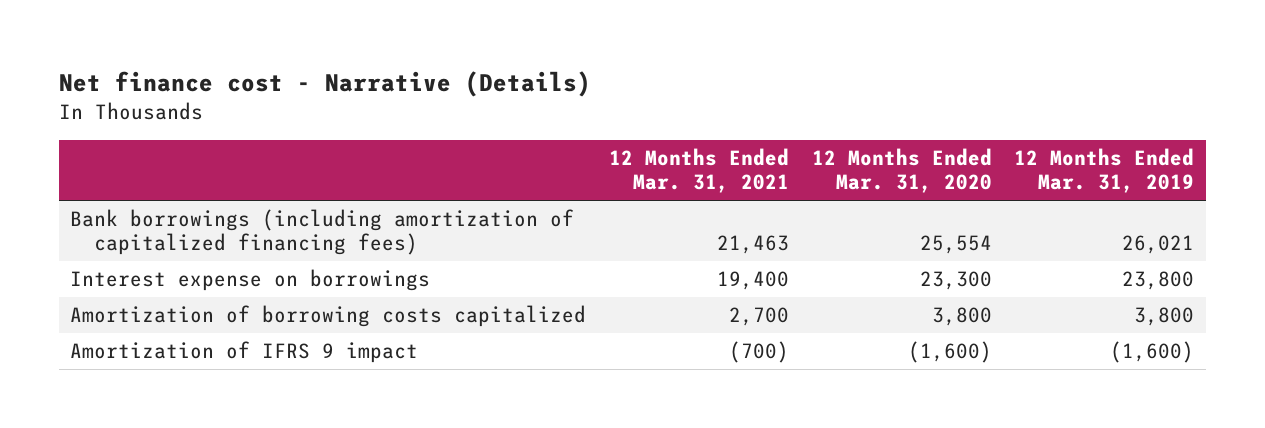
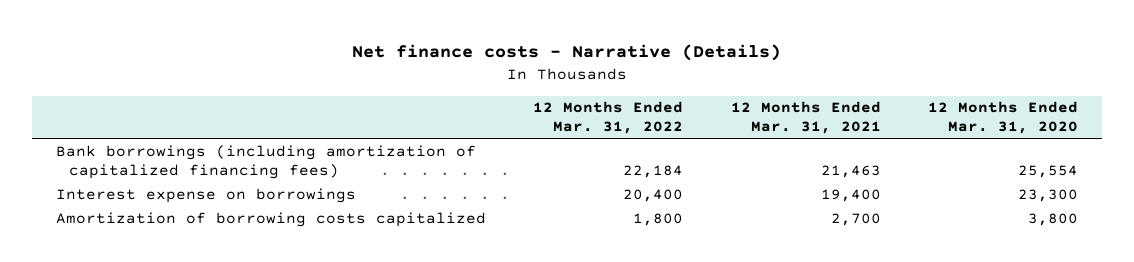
[59,71,592,98] Net finance cost - Narrative (Details) -> [352,44,782,62] Net finance costs - Narrative (Details)
[1014,148,1195,194] 12 Months Ended Mar. 31, 2019 -> none
none -> [533,101,684,135] 12 Months Ended Mar. 31, 2022
[70,341,419,364] Amortization of IFRS 9 impact -> none

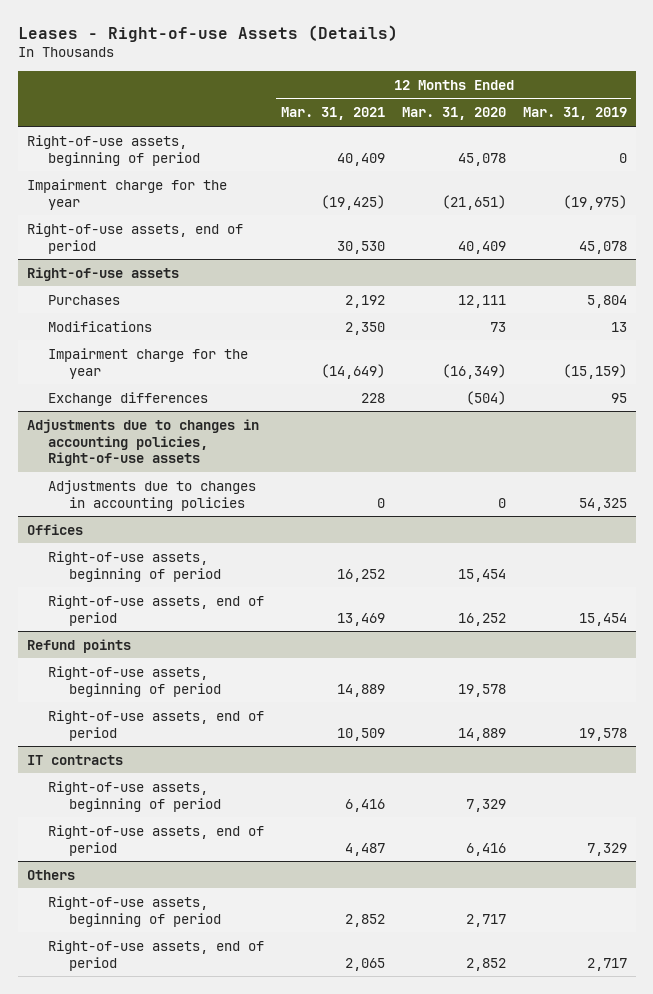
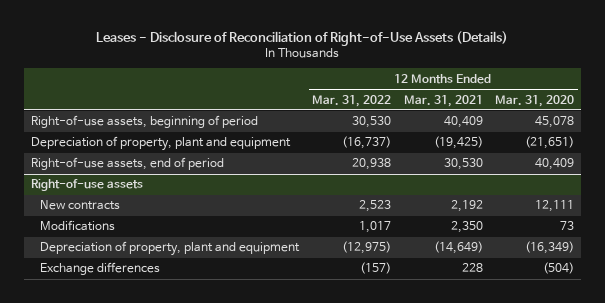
[17,25,398,43] Leases - Right-of-use Assets (Details) -> [96,30,509,46] Leases - Disclosure of Reconciliation of Right-of-Use Assets (Details)
[522,107,627,121] Mar. 31, 2019 -> none
none -> [311,94,391,107] Mar. 31, 2022
[26,178,227,210] Impairment charge for the year -> [30,136,291,152] Depreciation of property, plant and equipment
[47,294,120,305] Purchases -> [40,200,121,211] New contracts
[47,347,248,379] Impairment charge for the year -> [40,241,301,257] Depreciation of property, plant and equipment
[26,418,259,467] Adjustments due to changes in accounting policies, Right-of-use assets -> none
[47,479,256,511] Adjustments due to changes in accounting policies -> none
[26,523,83,535] Offices -> none
[47,550,221,582] Right-of-use assets, beginning of period -> none
[47,594,264,626] Right-of-use assets, end of period -> none
[26,638,131,653] Refund points -> none
[47,665,221,697] Right-of-use assets, beginning of period -> none
[47,709,264,741] Right-of-use assets, end of period -> none
[26,754,123,765] IT contracts -> none
[47,780,221,812] Right-of-use assets, beginning of period -> none
[47,824,264,856] Right-of-use assets, end of period -> none
[26,869,75,880] Others -> none
[47,895,221,927] Right-of-use assets, beginning of period -> none
[47,939,264,971] Right-of-use assets, end of period -> none

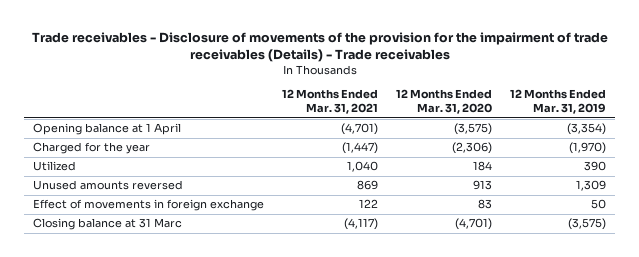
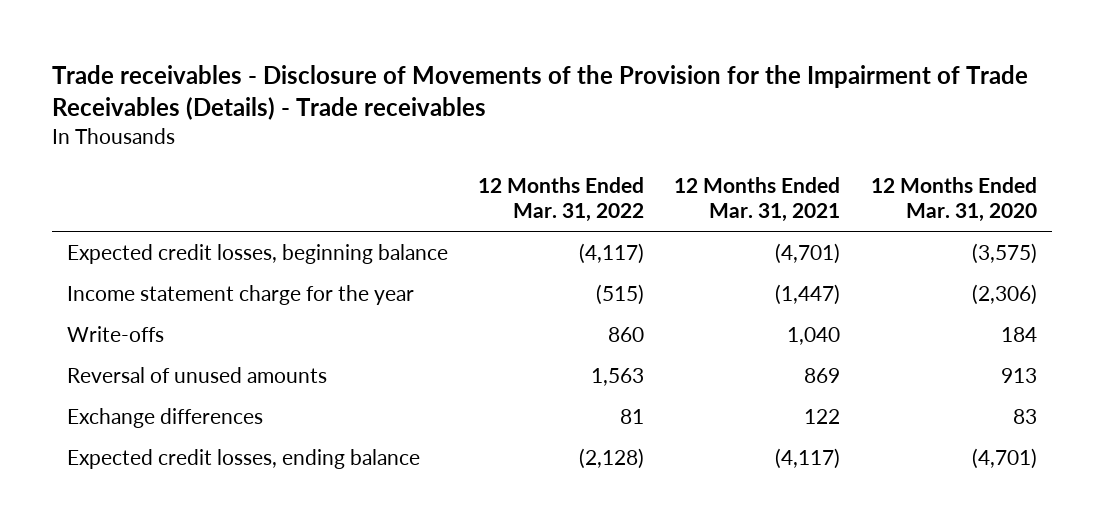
[31,31,608,62] Trade receivables - Disclosure of movements of the provision for the impairment of trade receivables (Details) - Trade receivables -> [51,64,1028,121] Trade receivables - Disclosure of Movements of the Provision for the Impairment of Trade Receivables (Details) - Trade receivables
[509,89,606,115] 12 Months Ended Mar. 31, 2019 -> none
none -> [478,176,645,223] 12 Months Ended Mar. 31, 2022
[33,123,182,136] Opening balance at 1 April -> [66,243,448,264] Expected credit losses, beginning balance
[33,142,151,155] Charged for the year -> [66,284,414,305] Income statement charge for the year
[33,161,77,172] Utilized -> [66,325,164,342] Write-offs
[33,180,184,191] Unused amounts reversed -> [66,366,327,383] Reversal of unused amounts
[33,199,265,212] Effect of movements in foreign exchange -> [66,407,263,428] Exchange differences
[33,218,183,231] Closing balance at 31 Marc -> [66,448,420,469] Expected credit losses, ending balance

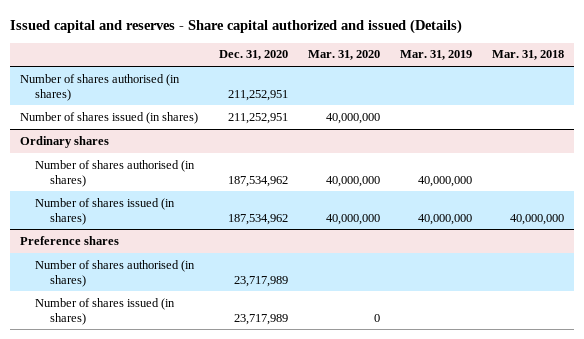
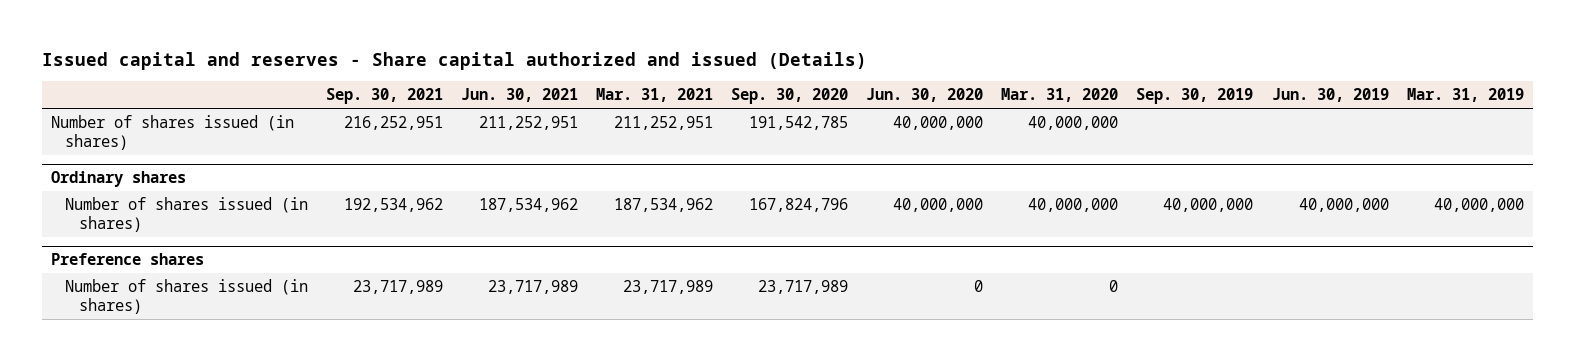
[218,50,288,61] Dec. 31, 2020 -> none
[492,50,565,61] Mar. 31, 2018 -> none
none -> [325,88,443,105] Sep. 30, 2021
none -> [461,88,579,103] Jun. 30, 2021
none -> [596,88,714,103] Mar. 31, 2021
none -> [731,88,849,105] Sep. 30, 2020
none -> [866,88,984,103] Jun. 30, 2020
none -> [1136,88,1254,105] Sep. 30, 2019
none -> [1271,88,1389,103] Jun. 30, 2019
[20,73,181,101] Number of shares authorised (in shares) -> none
[35,159,196,187] Number of shares authorised (in shares) -> none
[35,259,196,287] Number of shares authorised (in shares) -> none

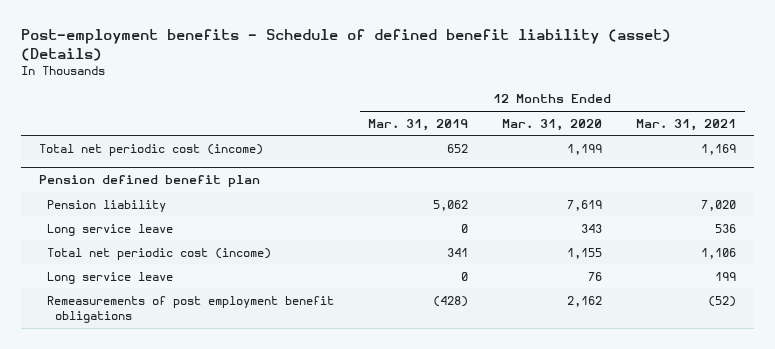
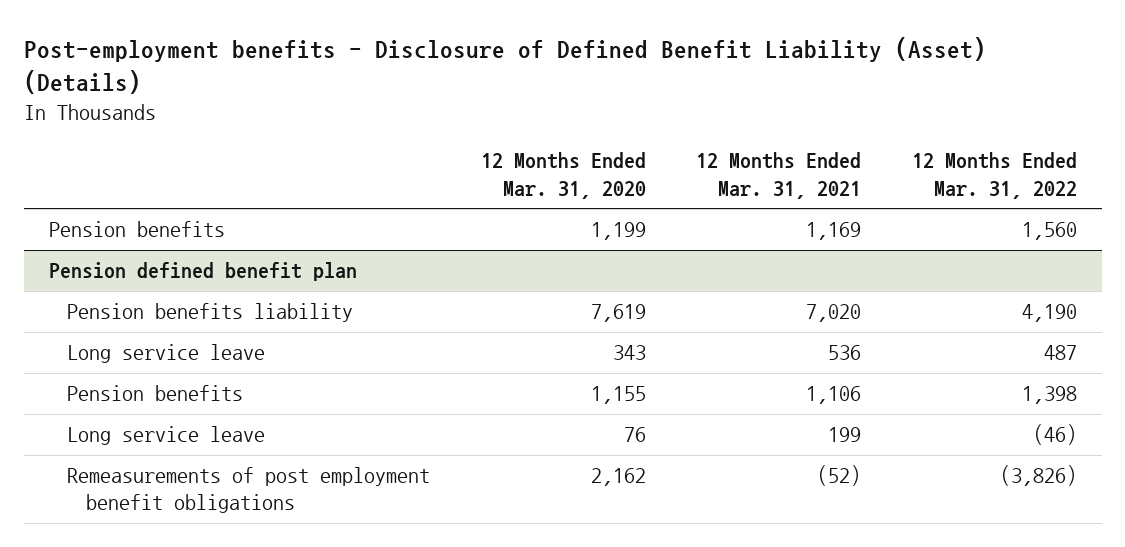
[21,29,672,61] Post-employment benefits - Schedule of defined benefit liability (asset) (Details) -> [23,36,986,95] Post-employment benefits - Disclosure of Defined Benefit Liability (Asset) (Details)
[368,118,469,131] Mar. 31, 2019 -> none
none -> [911,152,1077,199] 12 Months Ended Mar. 31, 2022
[38,143,263,156] Total net periodic cost (income) -> [48,221,225,238] Pension benefits
[46,199,166,212] Pension liability -> [67,303,354,323] Pension benefits liability
[46,247,271,260] Total net periodic cost (income) -> [67,385,244,402] Pension benefits

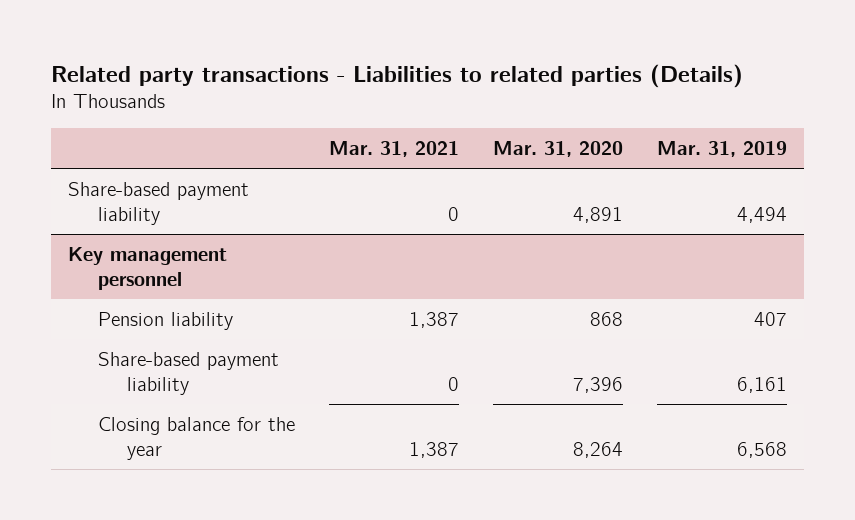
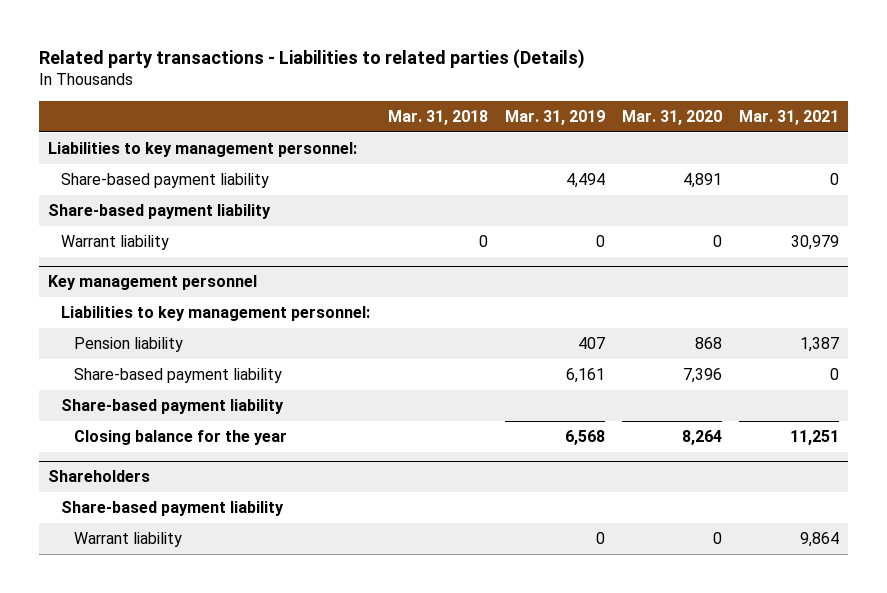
none -> [387,110,488,126] Mar. 31, 2018
none -> [48,141,358,157] Liabilities to key management personnel:
none -> [48,203,272,219] Share-based payment liability
none -> [61,234,170,250] Warrant liability
none -> [61,305,371,321] Liabilities to key management personnel:
none -> [61,398,285,414] Share-based payment liability
[408,441,459,458] 1,387 -> [790,429,840,445] 11,251
none -> [48,470,151,483] Shareholders
none -> [61,500,285,516] Share-based payment liability
none -> [74,531,183,547] Warrant liability

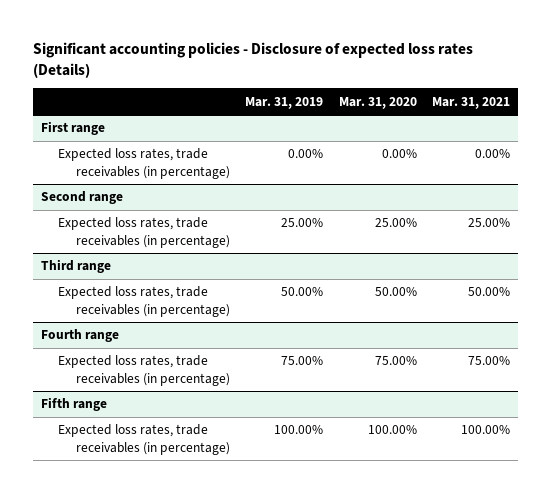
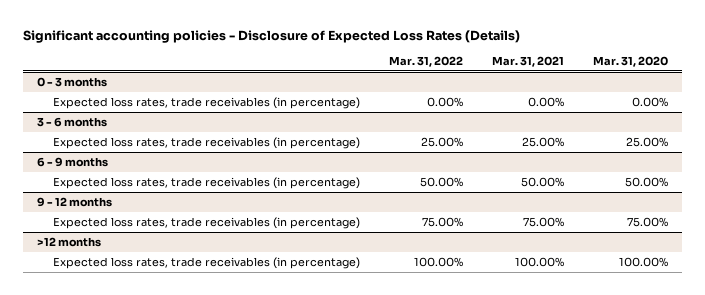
[32,41,473,78] Significant accounting policies - Disclosure of expected loss rates (Details) -> [22,29,520,43] Significant accounting policies - Disclosure of Expected Loss Rates (Details)
[245,96,324,109] Mar. 31, 2019 -> none
none -> [388,55,463,67] Mar. 31, 2022
[40,121,105,136] First range -> [36,76,107,87] 0 - 3 months
[40,191,123,205] Second range -> [36,116,107,127] 3 - 6 months
[40,259,111,274] Third range -> [36,156,108,167] 6 - 9 months
[40,329,119,343] Fourth range -> [36,196,112,207] 9 - 12 months
[40,397,107,412] Fifth range -> [36,236,101,247] >12 months

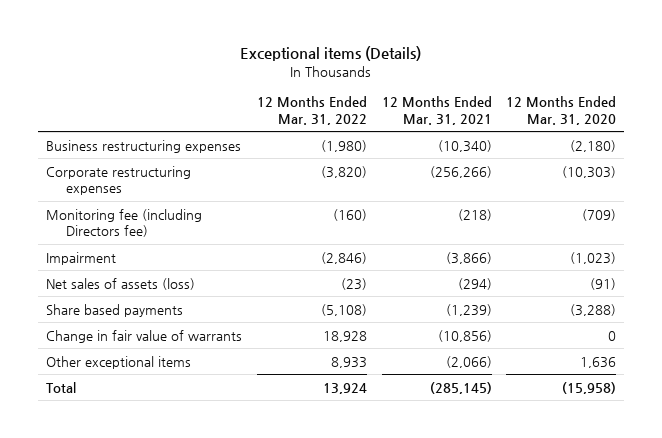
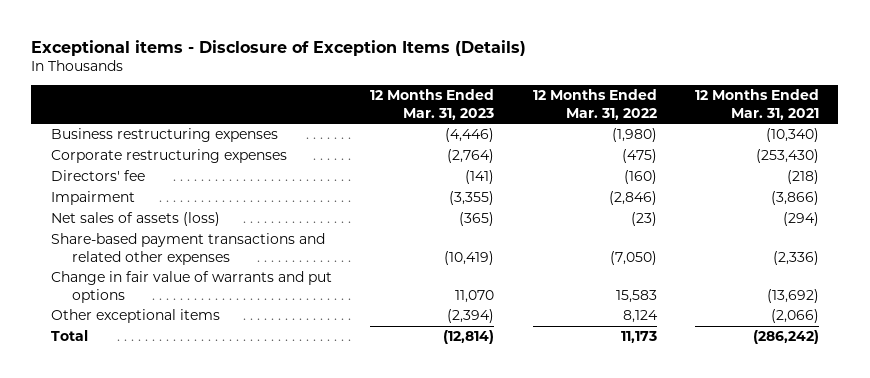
[240,46,422,62] Exceptional items (Details) -> [31,39,527,56] Exceptional items - Disclosure of Exception Items (Details)
[506,96,617,125] 12 Months Ended Mar. 31, 2020 -> none
none -> [370,89,495,120] 12 Months Ended Mar. 31, 2023
[320,165,367,178] (3,820) -> [621,149,657,164] (475)
[429,165,492,178] (256,266) -> [756,149,820,164] (253,430)
[45,208,202,238] Monitoring fee (including Directors fee) -> [50,170,145,182] Directors' fee
[45,303,183,317] Share based payments -> none
none -> [50,233,325,265] Share-based payment transactions and related other expenses
[45,329,242,343] Change in fair value of warrants -> [50,271,332,303] Change in fair value of warrants and put options
[322,330,367,342] 18,928 -> [615,289,657,303] 15,583
[437,329,492,342] (10,856) -> [767,288,820,303] (13,692)
[330,356,367,368] 8,933 -> [622,310,658,324] 8,124
[322,382,367,394] 13,924 -> [620,331,657,344] 11,173
[429,381,492,394] (285,145) -> [753,330,820,345] (286,242)

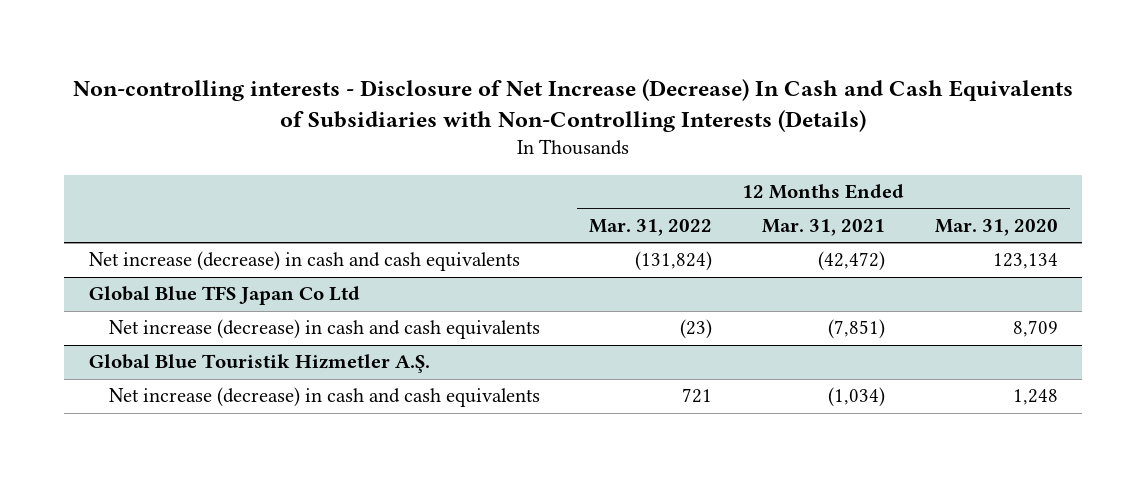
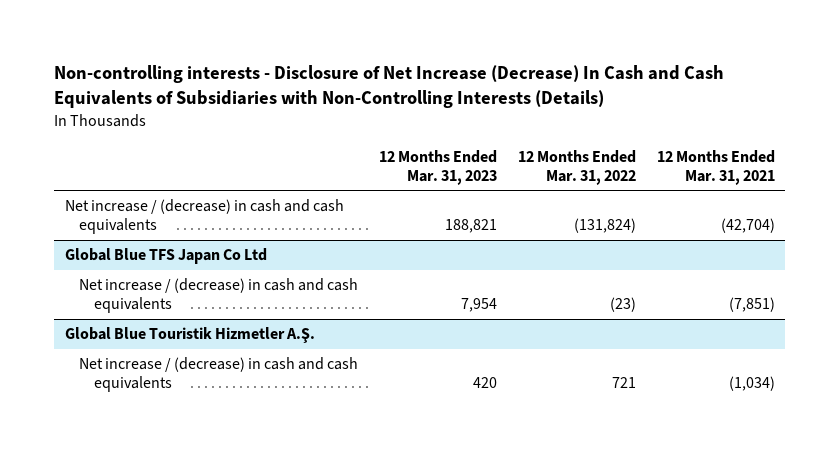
[934,218,1058,236] Mar. 31, 2020 -> none
none -> [379,150,498,185] 12 Months Ended Mar. 31, 2023
[88,251,520,272] Net increase (decrease) in cash and cash equivalents -> [64,199,344,235] Net increase / (decrease) in cash and cash equivalents
[817,251,885,272] (42,472) -> [720,218,775,234] (42,704)
[108,319,540,340] Net increase (decrease) in cash and cash equivalents -> [79,278,359,314] Net increase / (decrease) in cash and cash equivalents
[108,387,540,408] Net increase (decrease) in cash and cash equivalents -> [79,357,359,393] Net increase / (decrease) in cash and cash equivalents

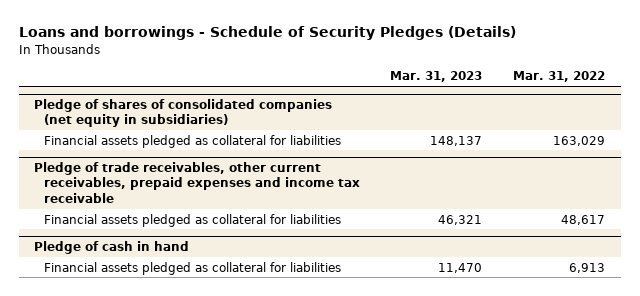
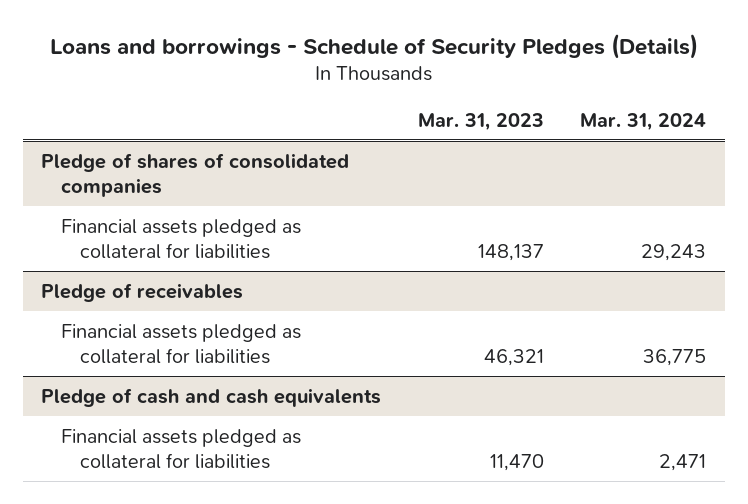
[513,71,606,83] Mar. 31, 2022 -> none
none -> [580,112,707,131] Mar. 31, 2024
[34,99,333,128] Pledge of shares of consolidated companies (net equity in subsidiaries) -> [41,152,350,197] Pledge of shares of consolidated companies
[34,162,360,203] Pledge of trade receivables, other current receivables, prepaid expenses and income tax receivable -> [41,282,244,302] Pledge of receivables
[34,241,190,255] Pledge of cash in hand -> [41,387,382,407] Pledge of cash and cash equivalents

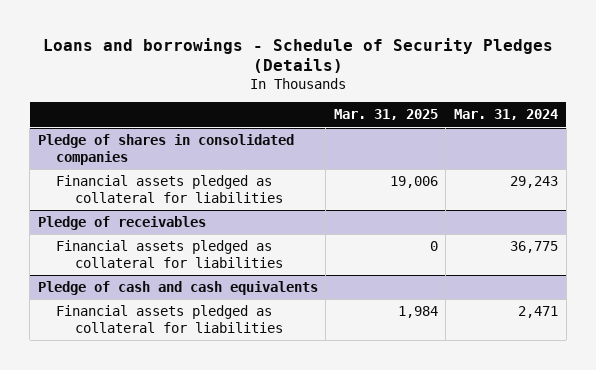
[417,112,544,131] Mar. 31, 2023 -> none
none -> [333,109,438,121] Mar. 31, 2025
[41,152,350,197] Pledge of shares of consolidated companies -> [37,133,294,165] Pledge of shares in consolidated companies

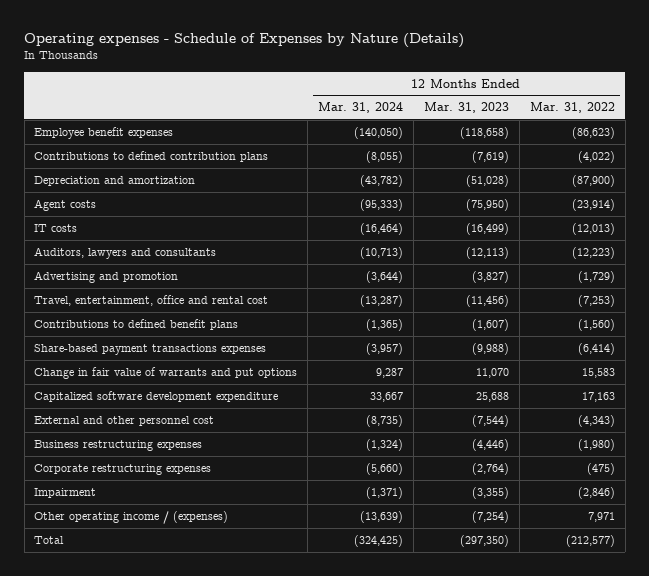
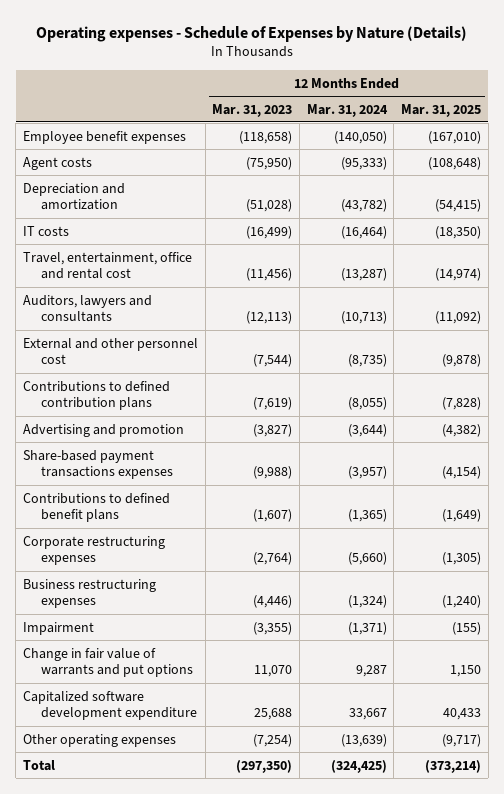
[529,102,615,114] Mar. 31, 2022 -> none
none -> [400,103,481,117] Mar. 31, 2025
[34,175,196,186] Depreciation and amortization -> [23,182,126,211] Depreciation and amortization
[34,294,269,306] Travel, entertainment, office and rental cost -> [23,251,193,280] Travel, entertainment, office and rental cost
[34,415,215,426] External and other personnel cost -> [23,337,199,365] External and other personnel cost
[34,150,269,162] Contributions to defined contribution plans -> [23,380,171,411] Contributions to defined contribution plans
[34,318,239,330] Contributions to defined benefit plans -> [23,492,171,523] Contributions to defined benefit plans
[34,439,203,451] Business restructuring expenses -> [23,578,157,609] Business restructuring expenses
[34,366,298,379] Change in fair value of warrants and put options -> [23,647,194,678] Change in fair value of warrants and put options
[34,390,279,402] Capitalized software development expenditure -> [23,690,198,721] Capitalized software development expenditure
[34,510,229,524] Other operating income / (expenses) -> [23,733,177,747] Other operating expenses

